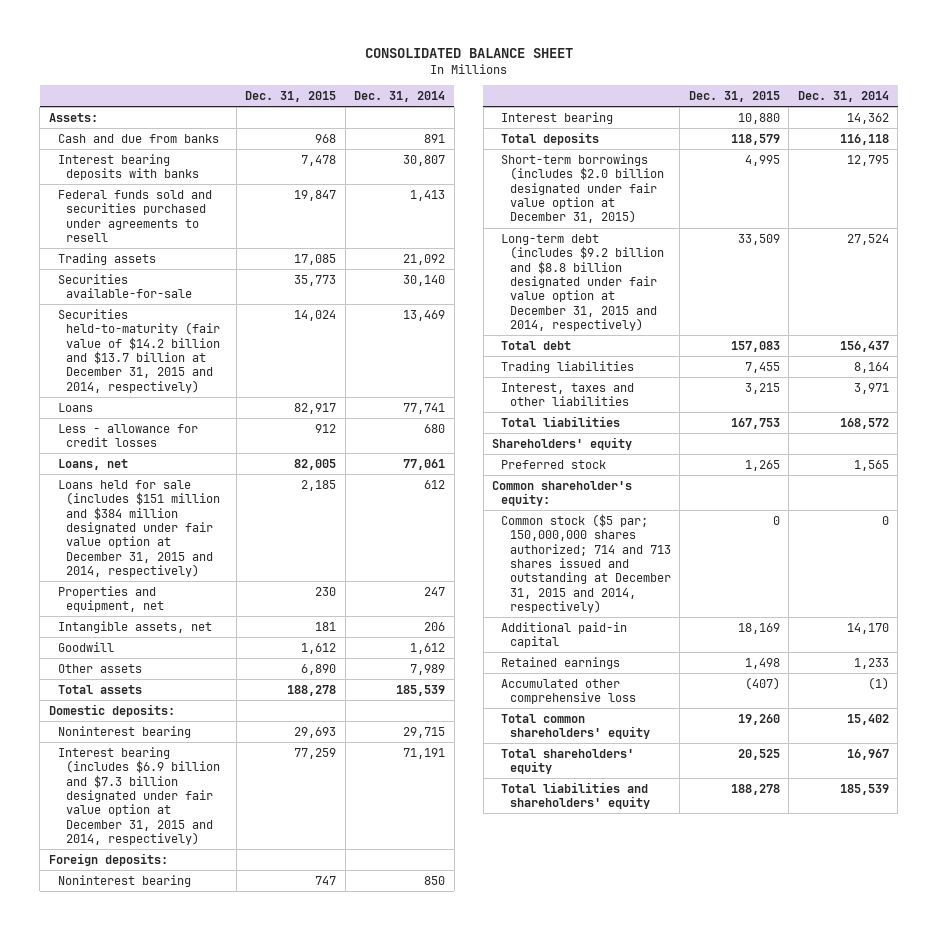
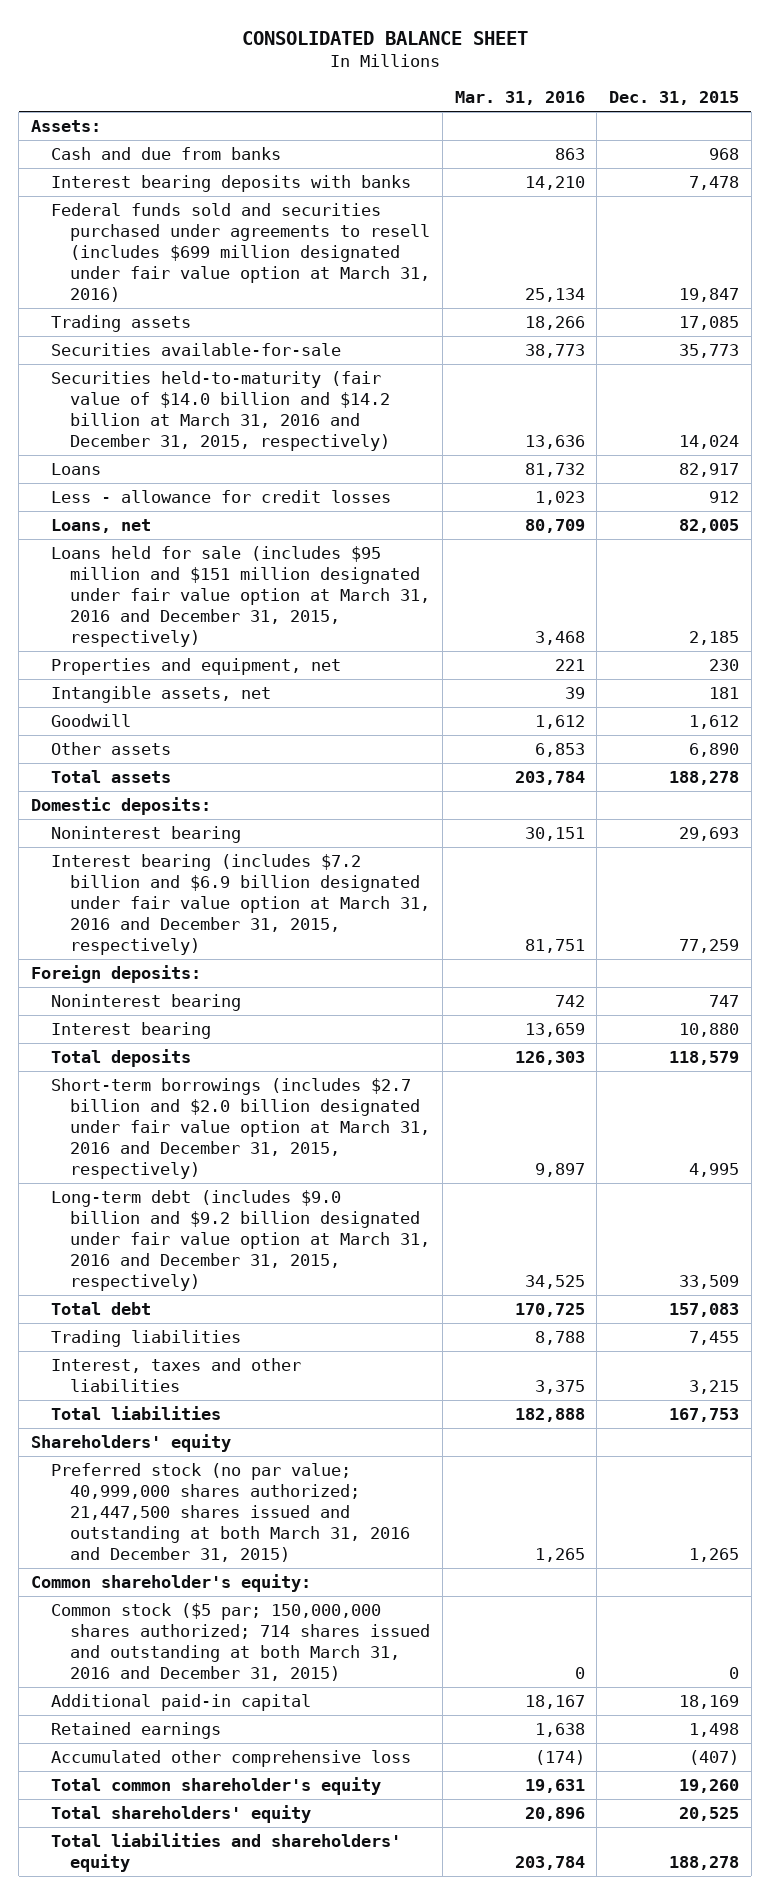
[354,90,446,102] Dec. 31, 2014 -> none
none -> [454,91,585,106] Mar. 31, 2016
[57,189,212,242] Federal funds sold and securities purchased under agreements to resell -> [50,203,431,302] Federal funds sold and securities purchased under agreements to resell (includes $699 million designated under fair value option at March 31, 2016)
[57,308,221,393] Securities held-to-maturity (fair value of $14.2 billion and $13.7 billion at December 31, 2015 and 2014, respectively) -> [50,371,391,451] Securities held-to-maturity (fair value of $14.0 billion and $14.2 billion at March 31, 2016 and December 31, 2015, respectively)
[57,479,221,578] Loans held for sale (includes $151 million and $384 million designated under fair value option at December 31, 2015 and 2014, respectively) -> [50,546,431,647] Loans held for sale (includes $95 million and $151 million designated under fair value option at March 31, 2016 and December 31, 2015, respectively)
[57,746,221,846] Interest bearing (includes $6.9 billion and $7.3 billion designated under fair value option at December 31, 2015 and 2014, respectively) -> [50,854,431,955] Interest bearing (includes $7.2 billion and $6.9 billion designated under fair value option at March 31, 2016 and December 31, 2015, respectively)
[500,153,664,224] Short-term borrowings (includes $2.0 billion designated under fair value option at December 31, 2015) -> [50,1078,431,1179] Short-term borrowings (includes $2.7 billion and $2.0 billion designated under fair value option at March 31, 2016 and December 31, 2015, respectively)
[500,233,664,332] Long-term debt (includes $9.2 billion and $8.8 billion designated under fair value option at December 31, 2015 and 2014, respectively) -> [50,1190,431,1291] Long-term debt (includes $9.0 billion and $9.2 billion designated under fair value option at March 31, 2016 and December 31, 2015, respectively)
[500,459,606,469] Preferred stock -> [50,1463,411,1562] Preferred stock (no par value; 40,999,000 shares authorized; 21,447,500 shares issued and outstanding at both March 31, 2016 and December 31, 2015)
[500,513,671,614] Common stock ($5 par; 150,000,000 shares authorized; 714 and 713 shares issued and outstanding at December 31, 2015 and 2014, respectively) -> [50,1603,431,1681] Common stock ($5 par; 150,000,000 shares authorized; 714 shares issued and outstanding at both March 31, 2016 and December 31, 2015)
[500,713,650,740] Total common shareholders' equity -> [50,1777,381,1796] Total common shareholder's equity

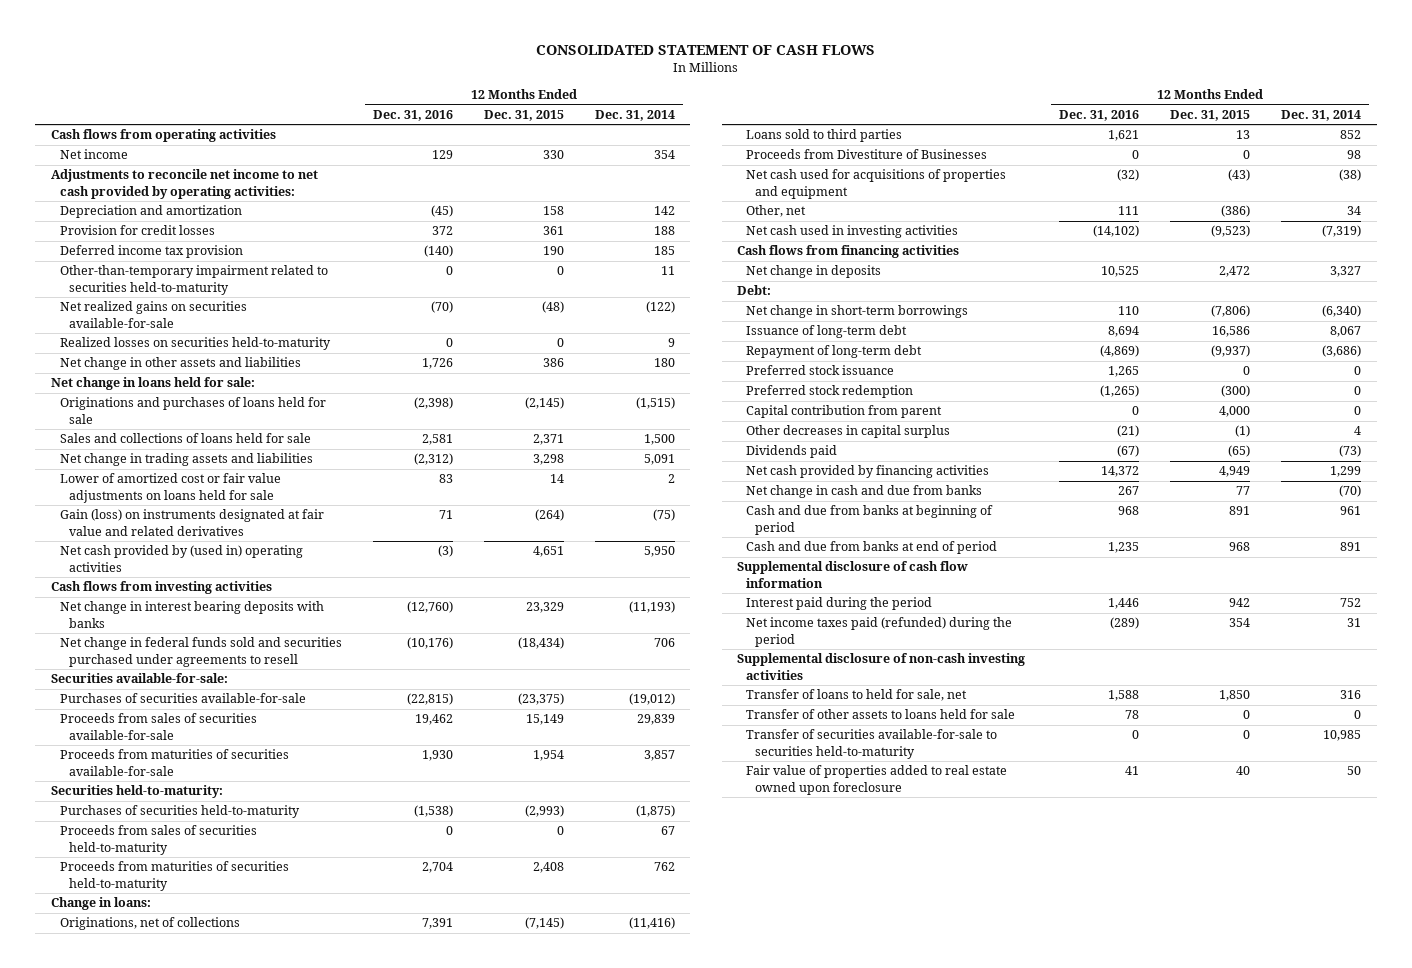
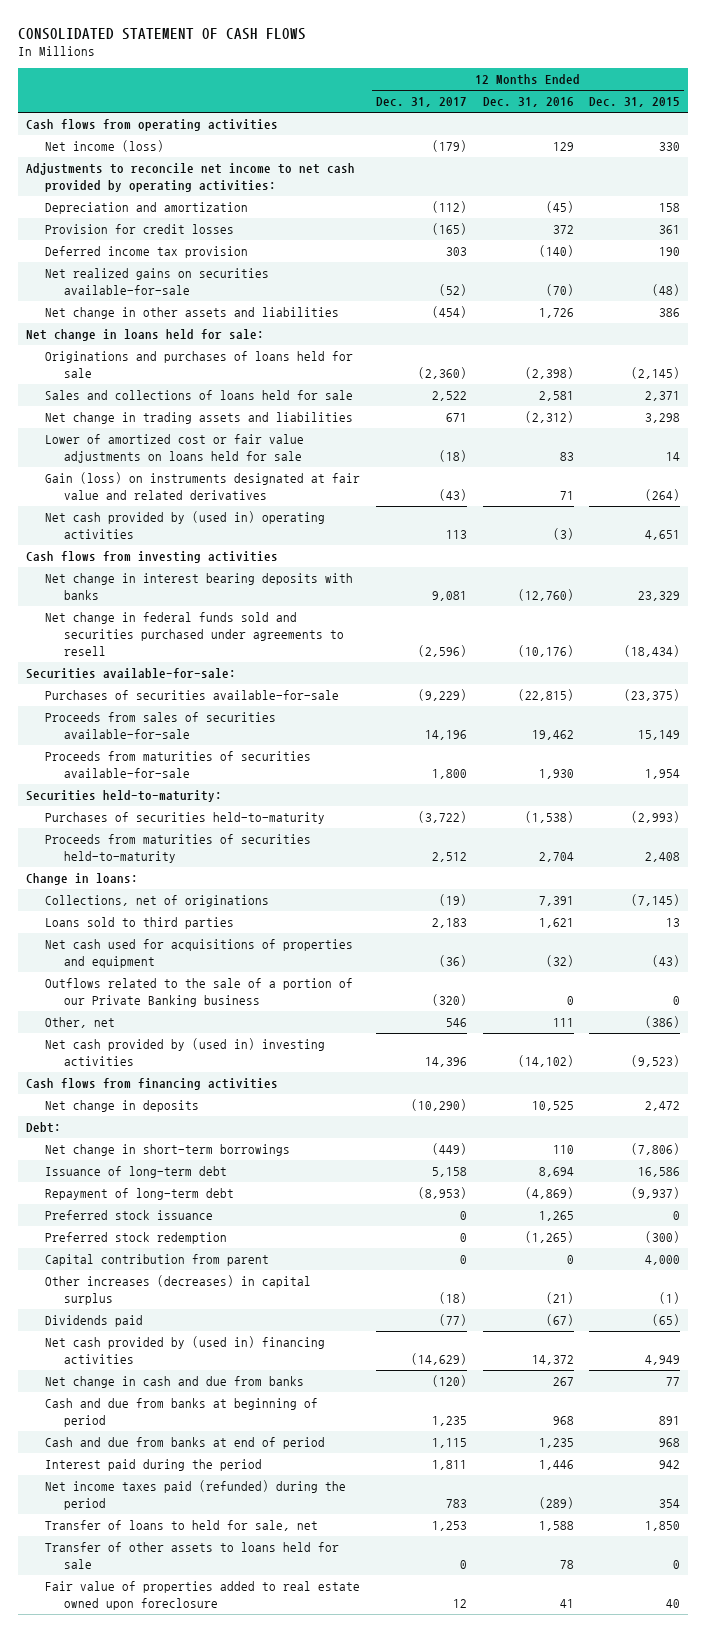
[594,109,675,121] Dec. 31, 2014 -> none
none -> [375,97,467,108] Dec. 31, 2017
[59,149,128,160] Net income -> [44,140,164,153] Net income (loss)
[59,265,328,295] Other-than-temporary impairment related to securities held-to-maturity -> none
[59,337,331,351] Realized losses on securities held-to-maturity -> none
[59,825,257,855] Proceeds from sales of securities held-to-maturity -> none
[59,917,240,931] Originations, net of collections -> [44,895,269,908] Collections, net of originations
[746,149,988,160] Proceeds from Divestiture of Businesses -> none
none -> [44,978,353,1007] Outflows related to the sale of a portion of our Private Banking business
[746,225,959,239] Net cash used in investing activities -> [44,1038,325,1066] Net cash provided by (used in) investing activities
[746,425,951,439] Other decreases in capital surplus -> [44,1275,311,1305] Other increases (decreases) in capital surplus
[746,465,990,479] Net cash provided by financing activities -> [44,1336,325,1364] Net cash provided by (used in) financing activities
[737,561,969,588] Supplemental disclosure of cash flow information -> none
[737,653,1026,680] Supplemental disclosure of non-cash investing activities -> none
[746,729,998,759] Transfer of securities available-for-sale to securities held-to-maturity -> none

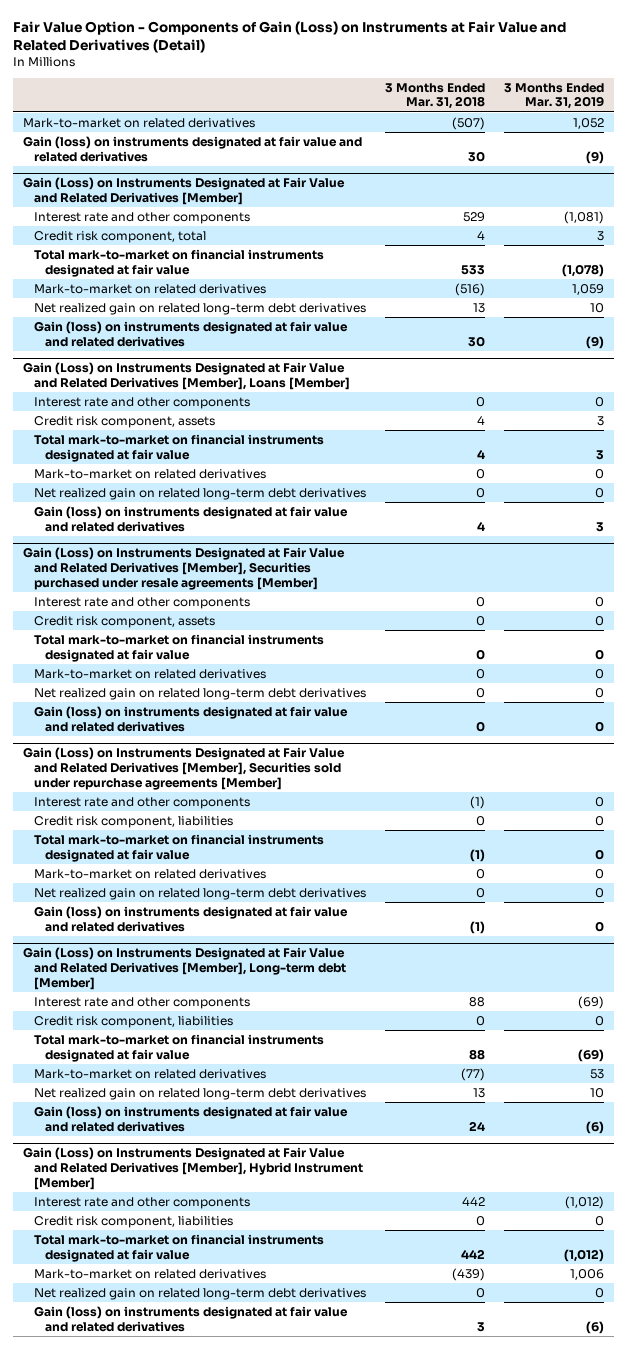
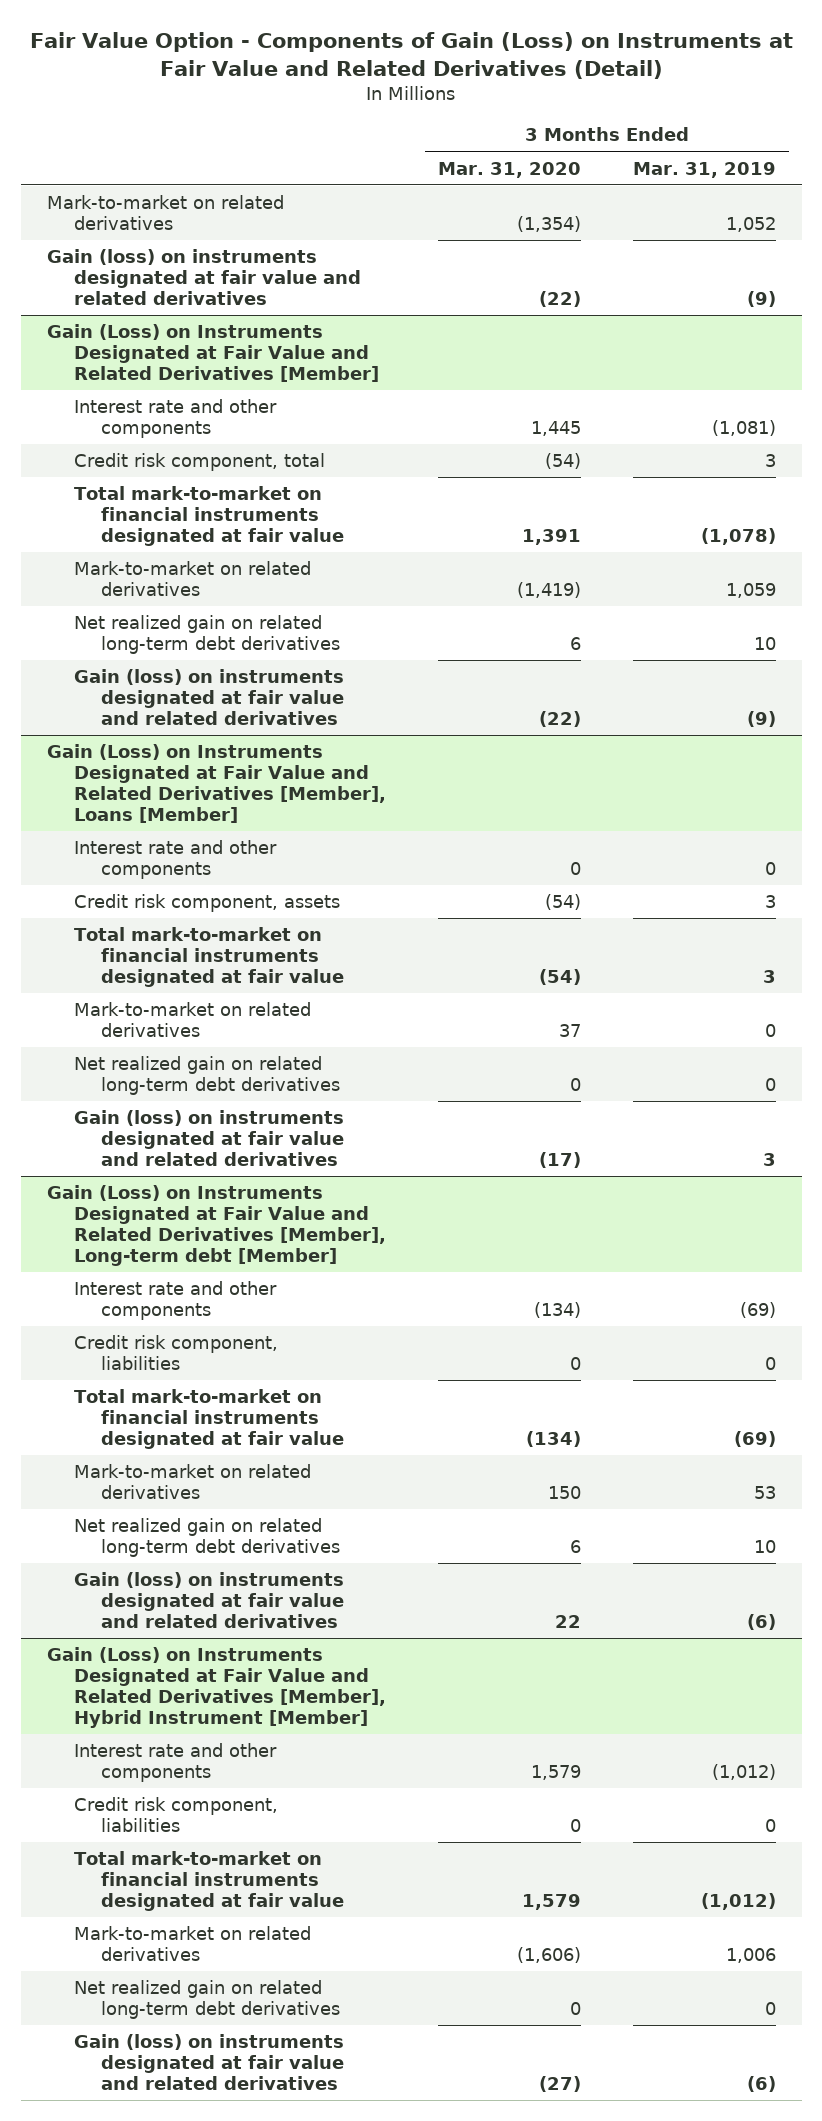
[385,82,486,110] 3 Months Ended Mar. 31, 2018 -> none
none -> [437,161,581,178] Mar. 31, 2020
[22,547,345,590] Gain (Loss) on Instruments Designated at Fair Value and Related Derivatives [Member], Securities purchased under resale agreements [Member] -> none
[34,596,251,609] Interest rate and other components -> none
[34,615,216,628] Credit risk component, assets -> none
[34,633,325,662] Total mark-to-market on financial instruments designated at fair value -> none
[34,668,267,679] Mark-to-market on related derivatives -> none
[34,687,367,700] Net realized gain on related long-term debt derivatives -> none
[34,705,349,732] Gain (loss) on instruments designated at fair value and related derivatives -> none
[22,747,345,790] Gain (Loss) on Instruments Designated at Fair Value and Related Derivatives [Member], Securities sold under repurchase agreements [Member] -> none
[34,796,251,809] Interest rate and other components -> none
[34,815,234,828] Credit risk component, liabilities -> none
[34,833,325,862] Total mark-to-market on financial instruments designated at fair value -> none
[34,868,267,879] Mark-to-market on related derivatives -> none
[34,887,367,900] Net realized gain on related long-term debt derivatives -> none
[34,905,349,932] Gain (loss) on instruments designated at fair value and related derivatives -> none

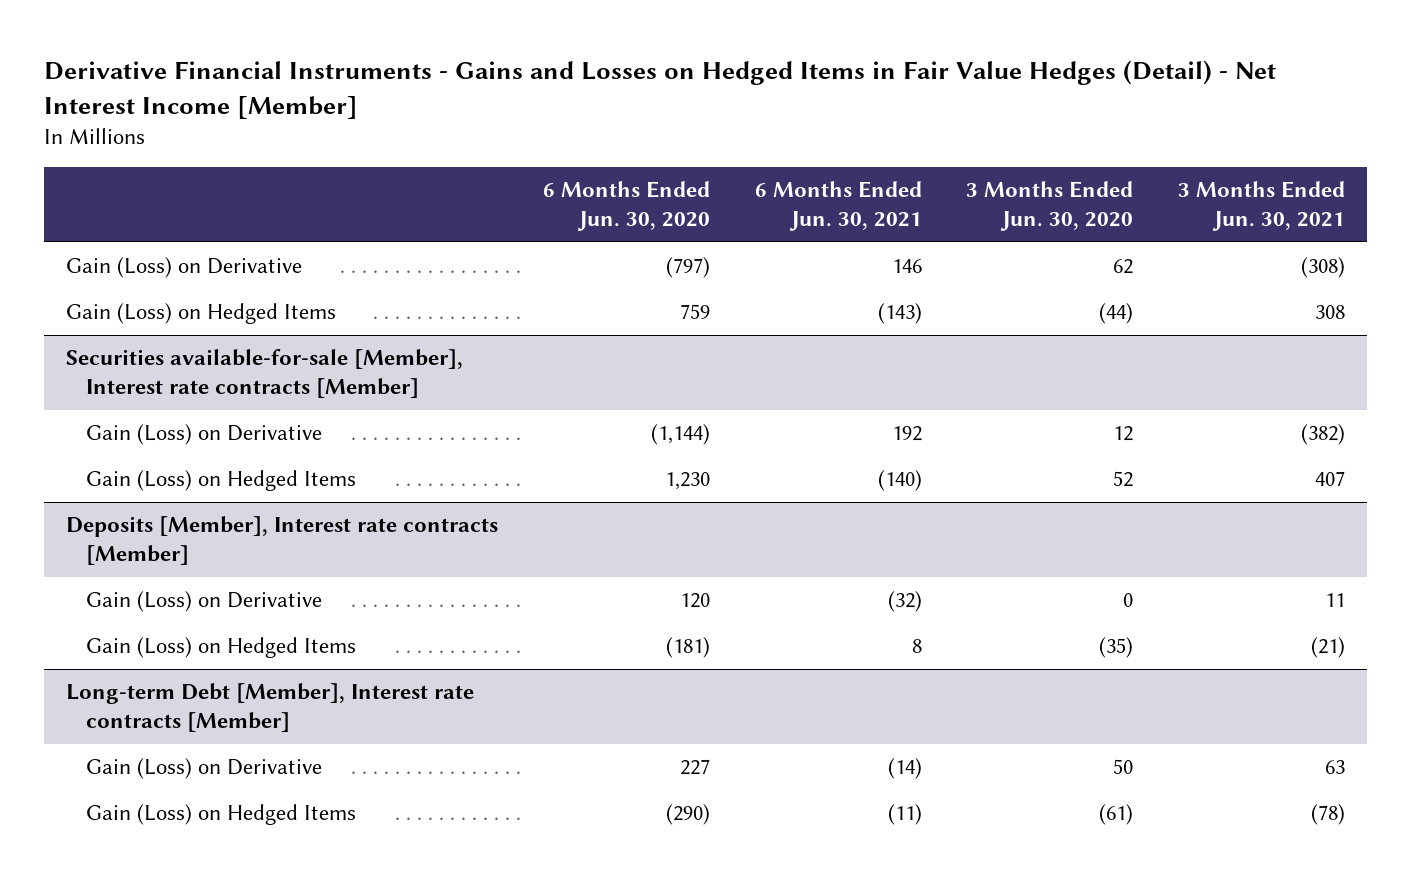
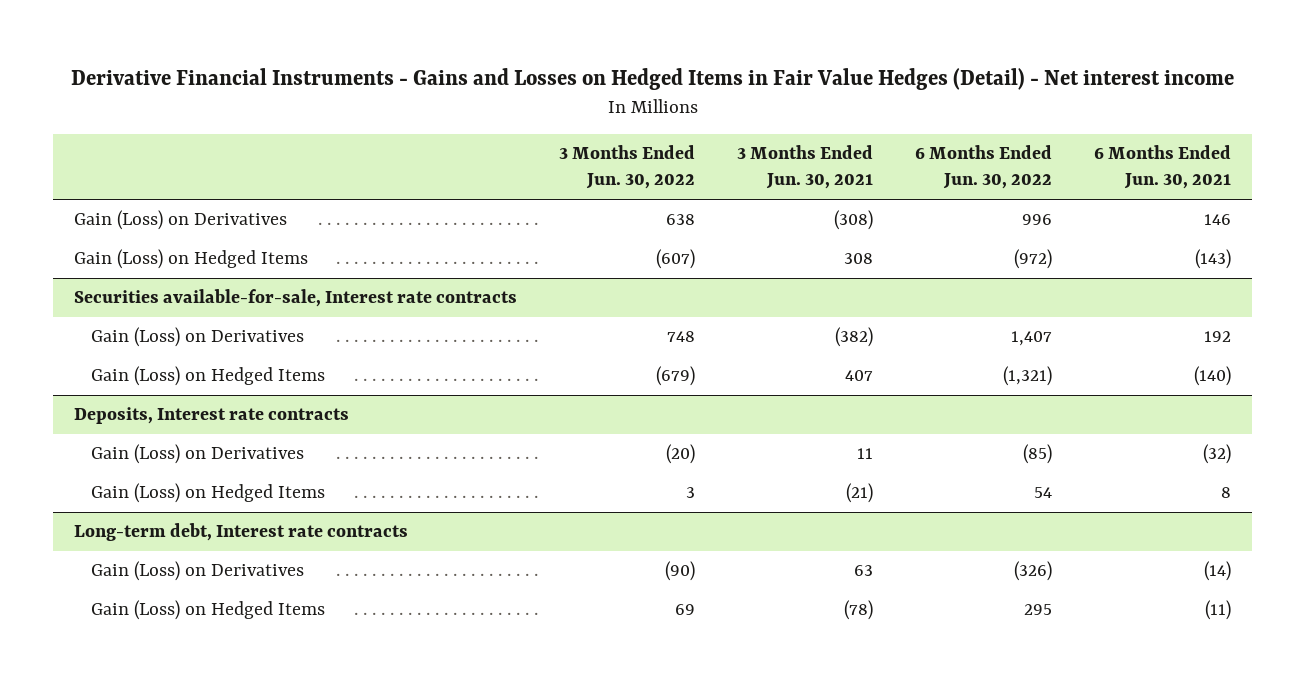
[43,59,1276,120] Derivative Financial Instruments - Gains and Losses on Hedged Items in Fair Value Hedges (Detail) - Net Interest Income [Member] -> [70,68,1234,91] Derivative Financial Instruments - Gains and Losses on Hedged Items in Fair Value Hedges (Detail) - Net interest income
[543,181,711,231] 6 Months Ended Jun. 30, 2020 -> none
[966,181,1134,231] 3 Months Ended Jun. 30, 2020 -> none
none -> [559,144,696,190] 3 Months Ended Jun. 30, 2022
none -> [915,144,1053,190] 6 Months Ended Jun. 30, 2022
[66,257,303,279] Gain (Loss) on Derivative -> [74,210,288,231] Gain (Loss) on Derivatives
[66,349,464,398] Securities available-for-sale [Member], Interest rate contracts [Member] -> [74,289,518,308] Securities available-for-sale, Interest rate contracts
[85,424,322,446] Gain (Loss) on Derivative -> [90,327,304,348] Gain (Loss) on Derivatives
[66,516,499,565] Deposits [Member], Interest rate contracts [Member] -> [74,407,350,425] Deposits, Interest rate contracts
[85,591,322,613] Gain (Loss) on Derivative -> [90,444,304,465] Gain (Loss) on Derivatives
[66,683,475,732] Long-term Debt [Member], Interest rate contracts [Member] -> [74,523,409,542] Long-term debt, Interest rate contracts
[85,758,322,780] Gain (Loss) on Derivative -> [90,561,304,582] Gain (Loss) on Derivatives

